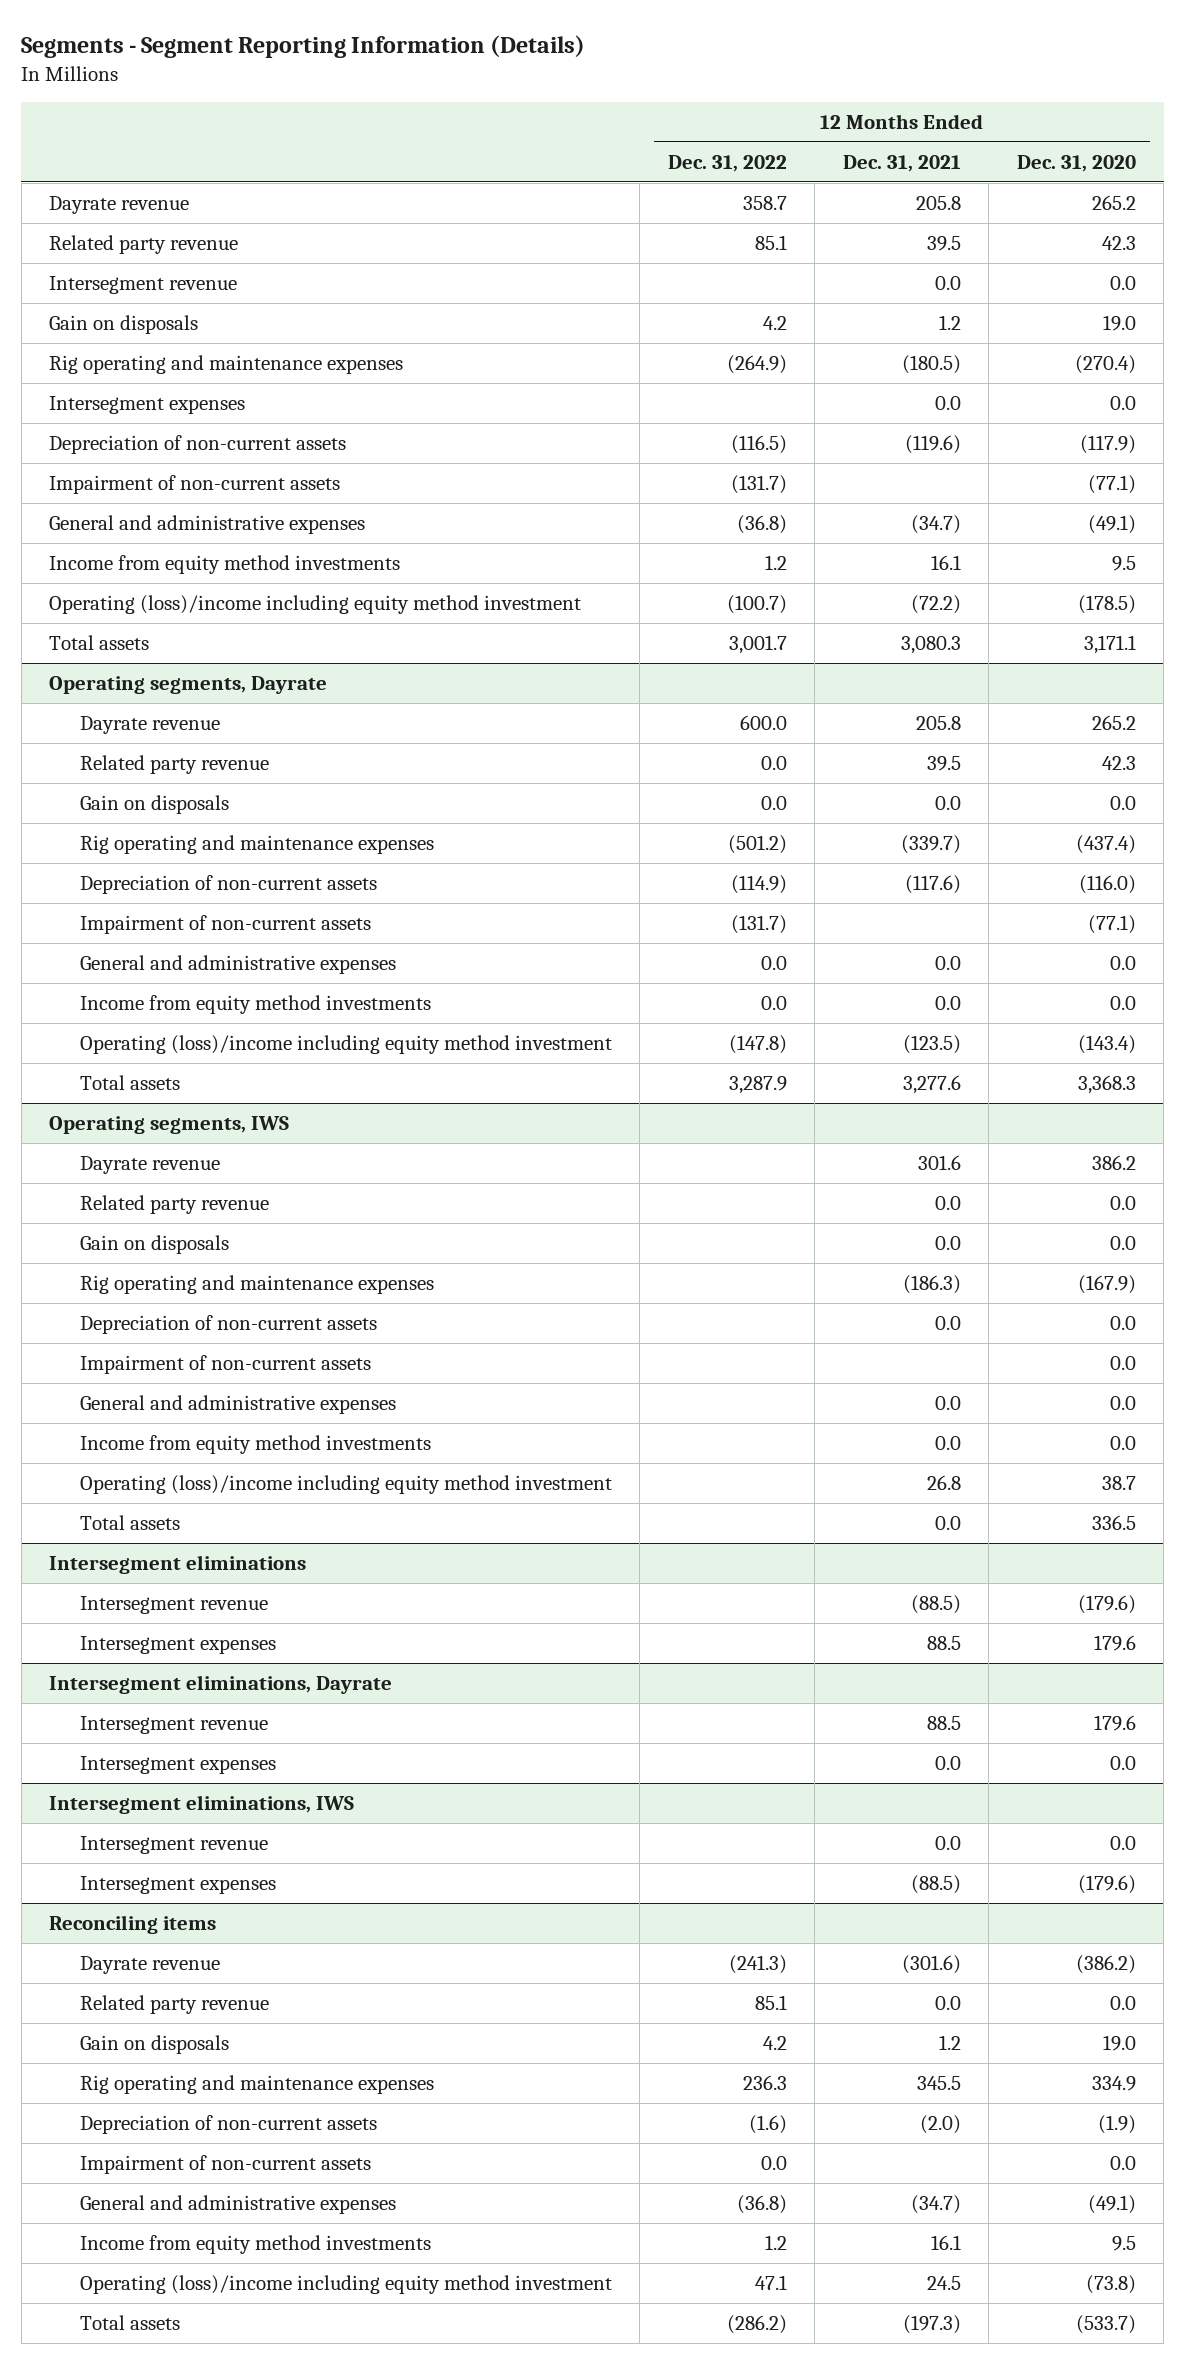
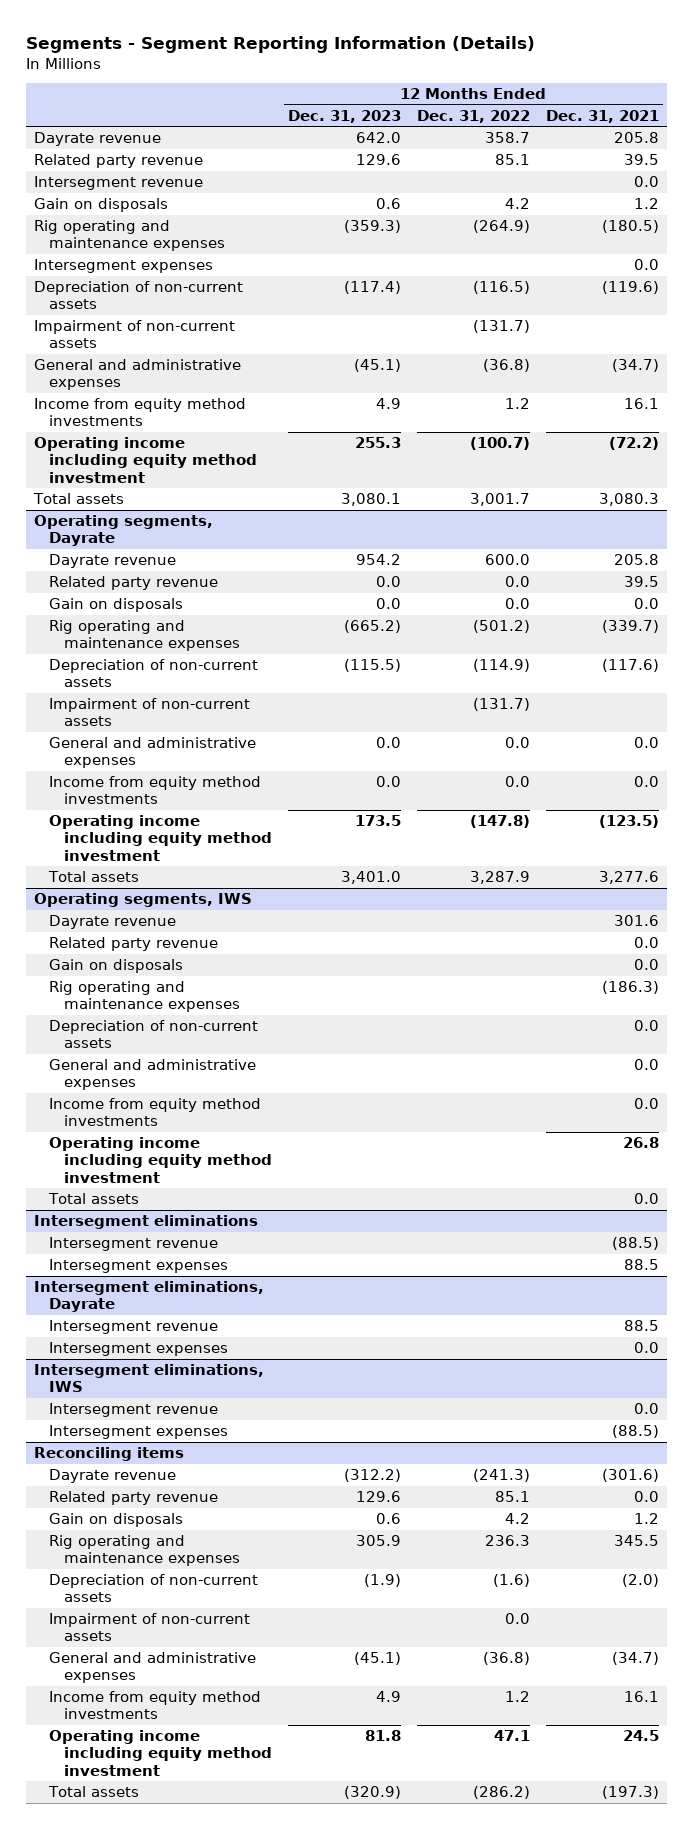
[1016,154,1136,172] Dec. 31, 2020 -> none
none -> [287,109,401,123] Dec. 31, 2023
[48,594,581,614] Operating (loss)/income including equity method investment -> [33,437,258,483] Operating income including equity method investment
[79,1034,612,1054] Operating (loss)/income including equity method investment -> [49,815,273,861] Operating income including equity method investment
[79,1354,371,1374] Impairment of non-current assets -> none
[79,1474,612,1494] Operating (loss)/income including equity method investment -> [49,1137,273,1183] Operating income including equity method investment
[79,2274,612,2294] Operating (loss)/income including equity method investment -> [49,1730,273,1776] Operating income including equity method investment

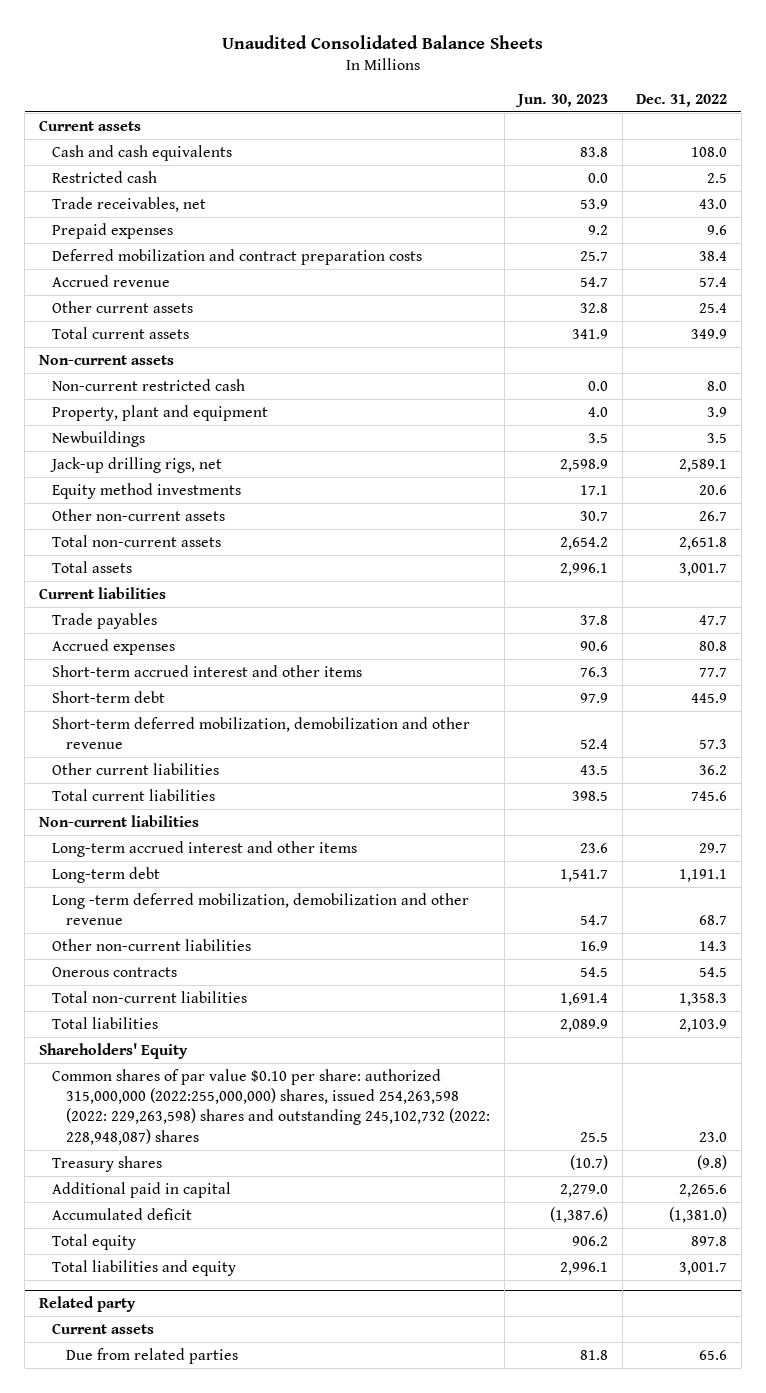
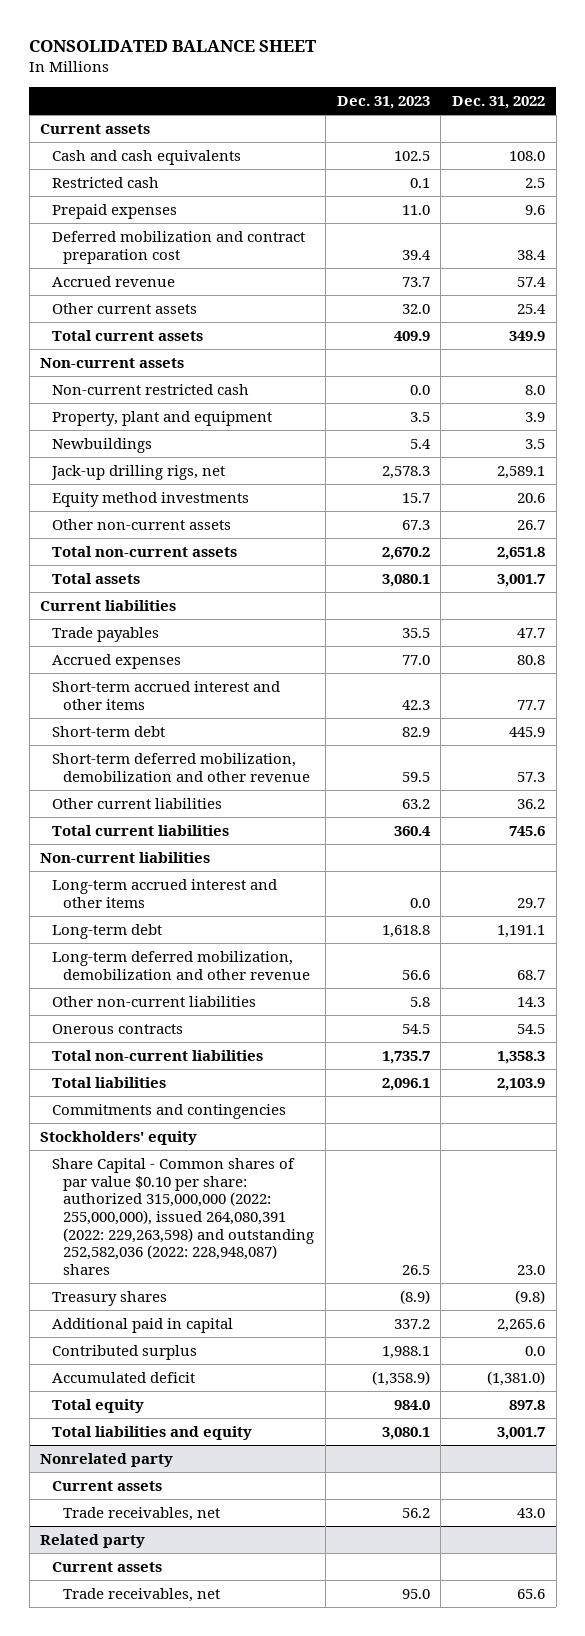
[222,35,544,50] Unaudited Consolidated Balance Sheets -> [29,40,317,53] CONSOLIDATED BALANCE SHEET
[515,93,609,107] Jun. 30, 2023 -> none
none -> [336,95,430,109] Dec. 31, 2023
[52,196,207,212] Trade receivables, net -> none
[52,248,423,265] Deferred mobilization and contract preparation costs -> [51,231,305,264] Deferred mobilization and contract preparation cost
[52,892,470,926] Long -term deferred mobilization, demobilization and other revenue -> [51,951,311,980] Long-term deferred mobilization, demobilization and other revenue
none -> [51,1104,286,1120] Commitments and contingencies
[39,1042,189,1059] Shareholders' Equity -> [40,1131,198,1146] Stockholders' equity
[52,1068,490,1145] Common shares of par value $0.10 per share: authorized 315,000,000 (2022:255,000,000) shares, issued 254,263,598 (2022: 229,263,598) shares and outstanding 245,102,732 (2022: 228,948,087) shares -> [51,1158,315,1275] Share Capital - Common shares of par value $0.10 per share: authorized 315,000,000 (2022: 255,000,000), issued 264,080,391 (2022: 229,263,598) and outstanding 252,582,036 (2022: 228,948,087) shares
none -> [51,1345,197,1361] Contributed surplus
none -> [40,1453,174,1468] Nonrelated party
none -> [51,1481,162,1492] Current assets
none -> [63,1507,221,1522] Trade receivables, net
[65,1347,238,1364] Due from related parties -> [63,1588,221,1603] Trade receivables, net

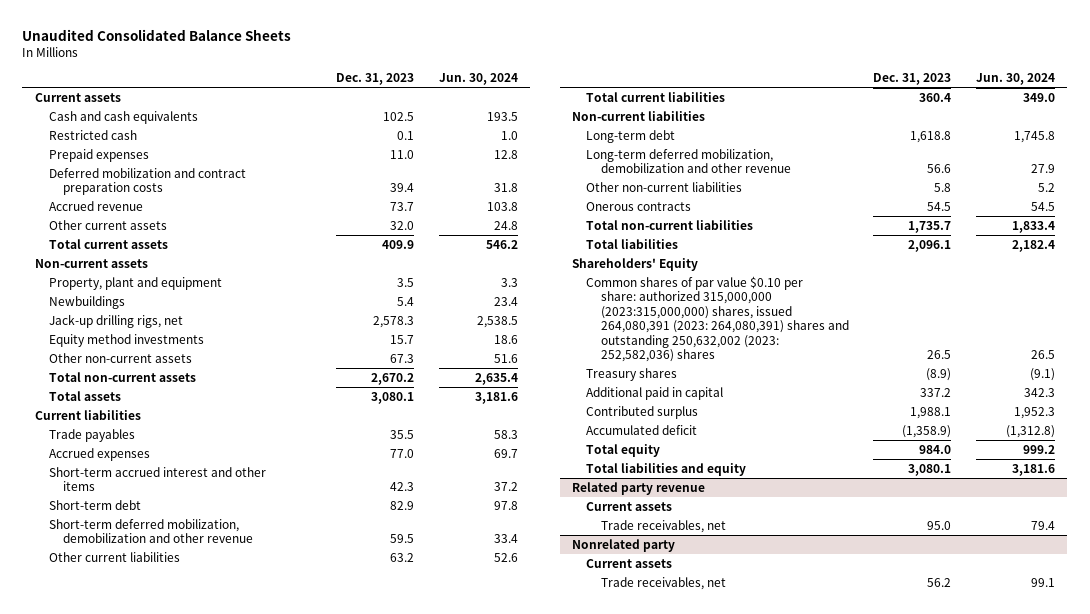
[29,40,317,53] CONSOLIDATED BALANCE SHEET -> [22,28,292,41] Unaudited Consolidated Balance Sheets
[452,95,546,109] Dec. 31, 2022 -> none
none -> [438,73,518,86] Jun. 30, 2024
[51,231,305,264] Deferred mobilization and contract preparation cost -> [48,167,246,196] Deferred mobilization and contract preparation costs
[51,384,249,396] Non-current restricted cash -> none
[51,879,277,908] Long-term accrued interest and other items -> none
[51,1104,286,1120] Commitments and contingencies -> none
[40,1131,198,1146] Stockholders' equity -> [571,257,698,271] Shareholders' Equity
[51,1158,315,1275] Share Capital - Common shares of par value $0.10 per share: authorized 315,000,000 (2022: 255,000,000), issued 264,080,391 (2022: 229,263,598) and outstanding 252,582,036 (2022: 228,948,087) shares -> [586,275,849,362] Common shares of par value $0.10 per share: authorized 315,000,000 (2023:315,000,000) shares, issued 264,080,391 (2023: 264,080,391) shares and outstanding 250,632,002 (2023: 252,582,036) shares
none -> [571,481,705,495] Related party revenue
none -> [586,501,673,511] Current assets
none -> [600,519,726,533] Trade receivables, net
[40,1534,146,1549] Related party -> none
[51,1562,162,1573] Current assets -> none
[63,1588,221,1603] Trade receivables, net -> none

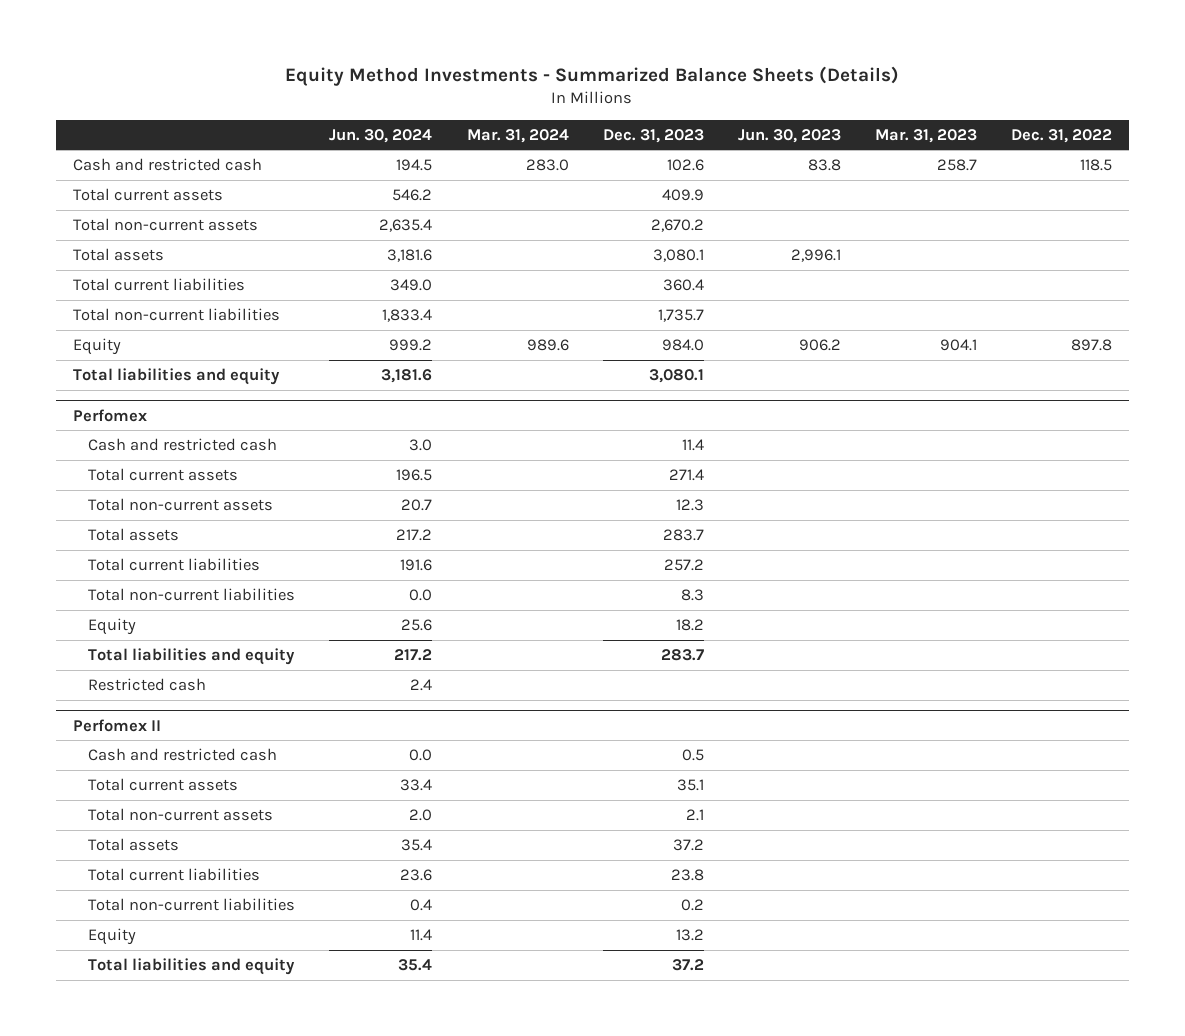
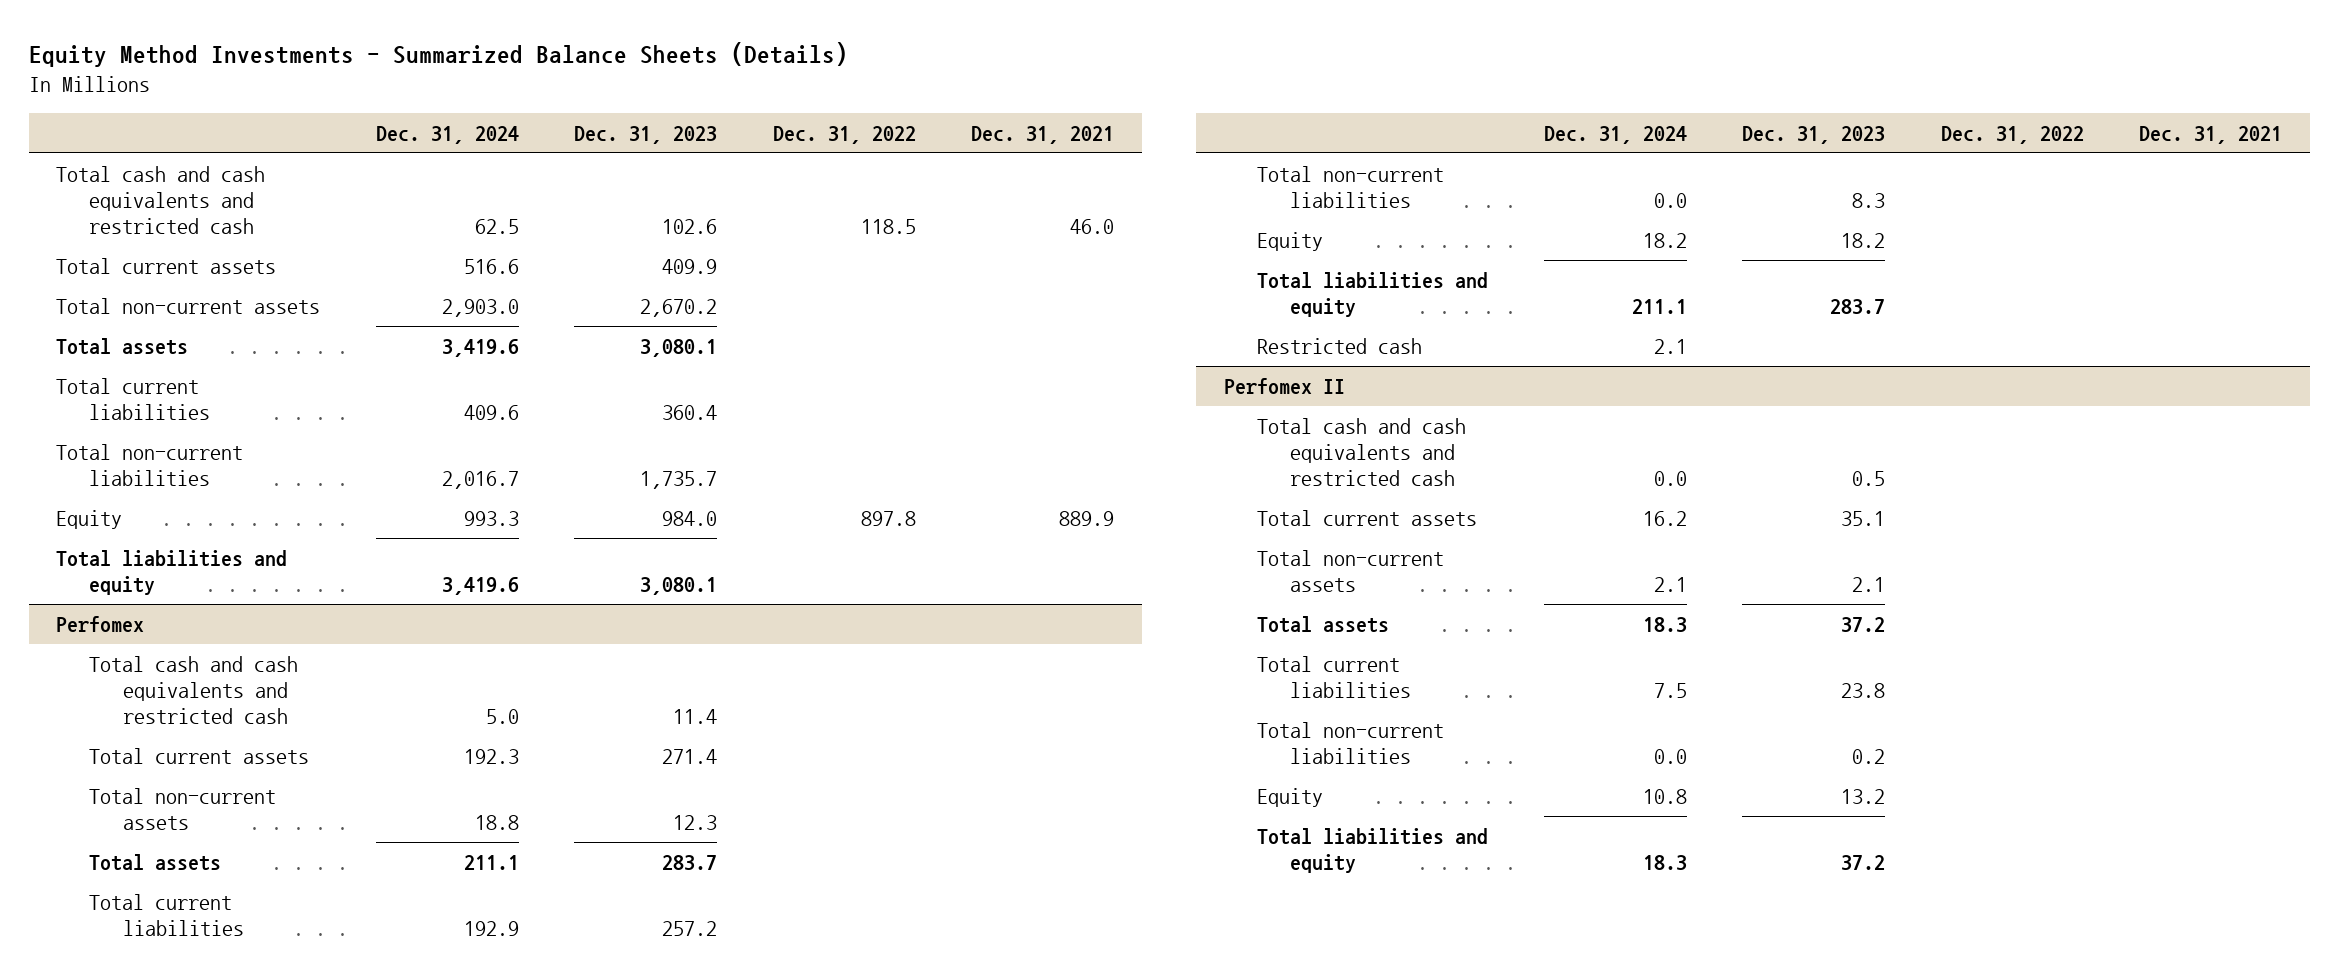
[329,128,433,143] Jun. 30, 2024 -> none
[466,128,569,143] Mar. 31, 2024 -> none
[737,128,841,143] Jun. 30, 2023 -> none
[874,128,977,143] Mar. 31, 2023 -> none
none -> [375,125,519,144] Dec. 31, 2024
none -> [971,125,1115,144] Dec. 31, 2021
[72,158,262,172] Cash and restricted cash -> [56,165,266,235] Total cash and cash equivalents and restricted cash
[88,438,278,452] Cash and restricted cash -> [89,655,299,725] Total cash and cash equivalents and restricted cash
[88,748,278,762] Cash and restricted cash -> [1257,417,1467,487] Total cash and cash equivalents and restricted cash

